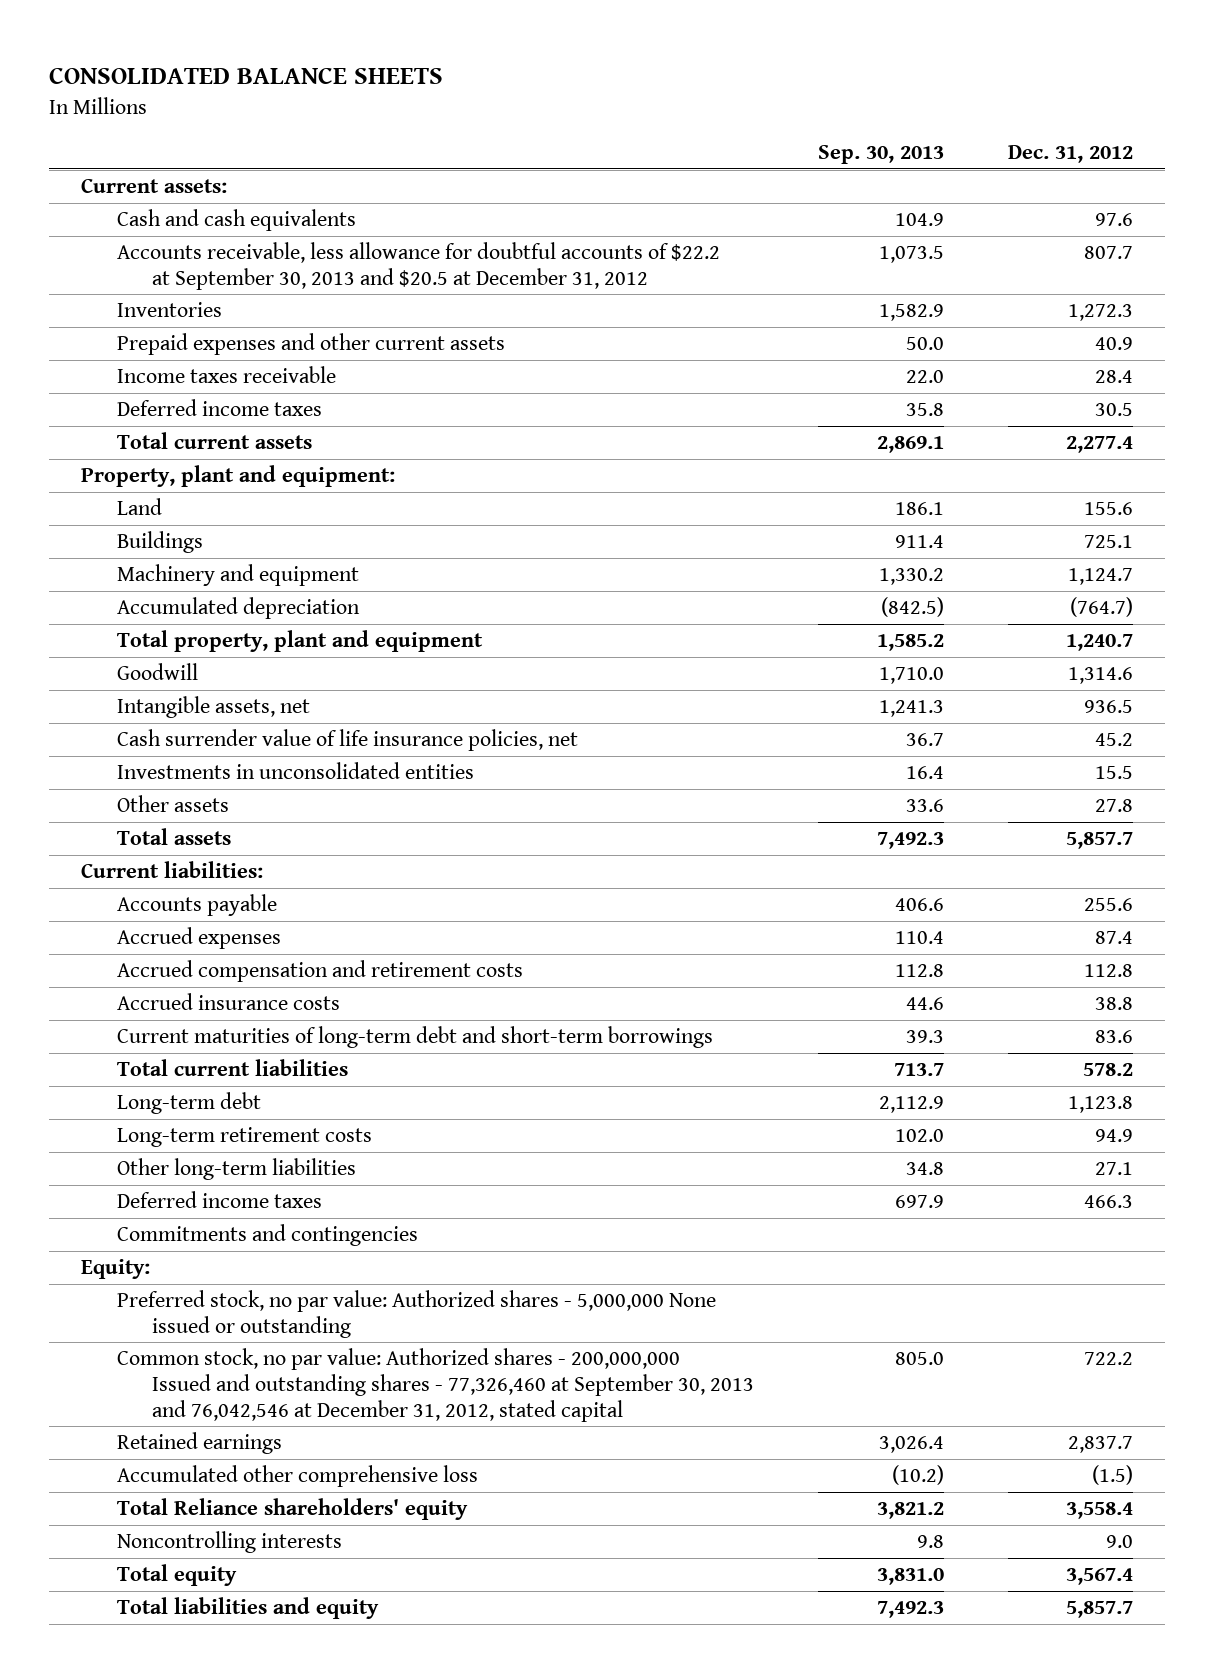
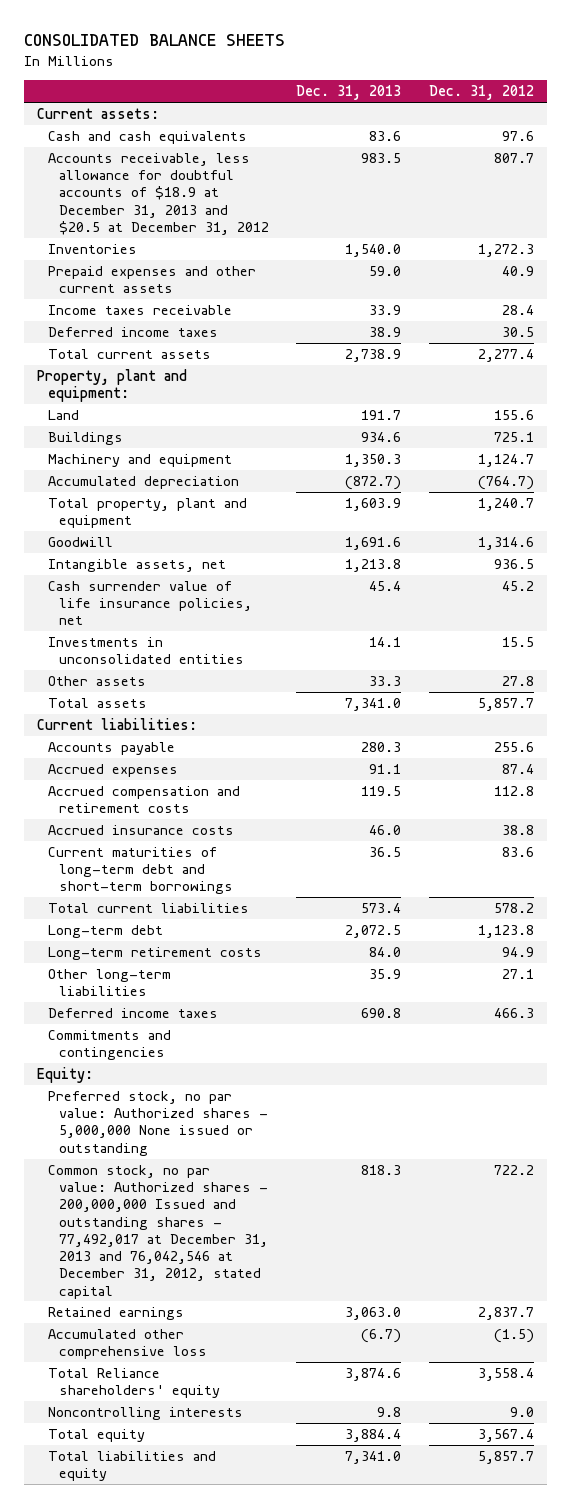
[818,145,945,165] Sep. 30, 2013 -> none
none -> [296,85,402,101] Dec. 31, 2013
[116,242,720,290] Accounts receivable, less allowance for doubtful accounts of $22.2 at September 30, 2013 and $20.5 at December 31, 2012 -> [47,153,269,235] Accounts receivable, less allowance for doubtful accounts of $18.9 at December 31, 2013 and $20.5 at December 31, 2012
[116,1348,755,1422] Common stock, no par value: Authorized shares - 200,000,000 Issued and outstanding shares - 77,326,460 at September 30, 2013 and 76,042,546 at December 31, 2012, stated capital -> [47,1165,268,1299] Common stock, no par value: Authorized shares - 200,000,000 Issued and outstanding shares - 77,492,017 at December 31, 2013 and 76,042,546 at December 31, 2012, stated capital

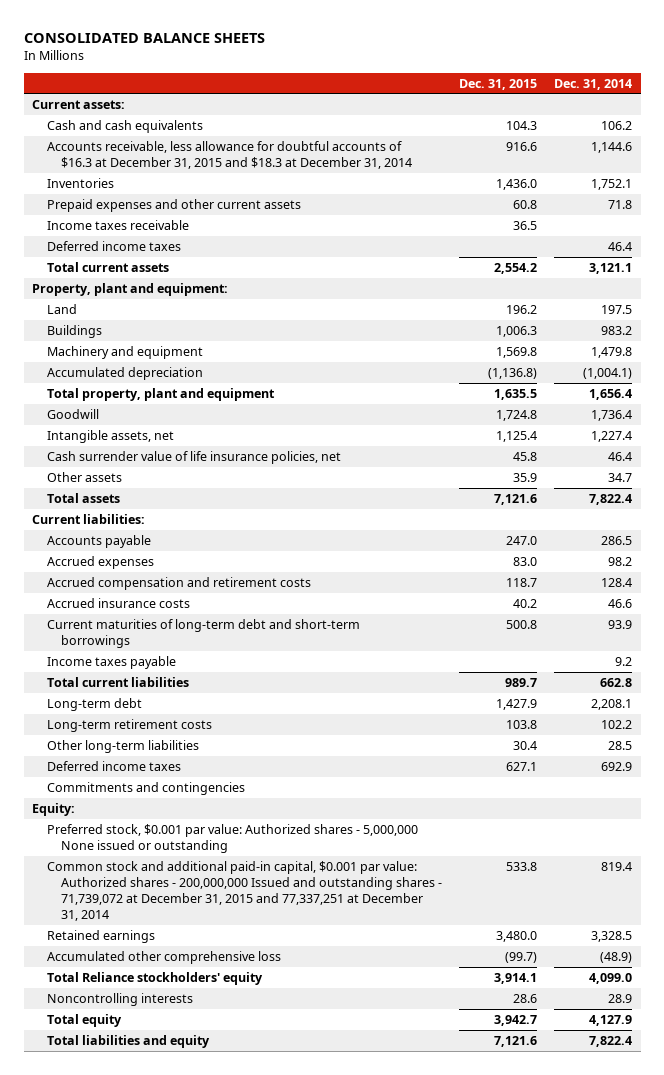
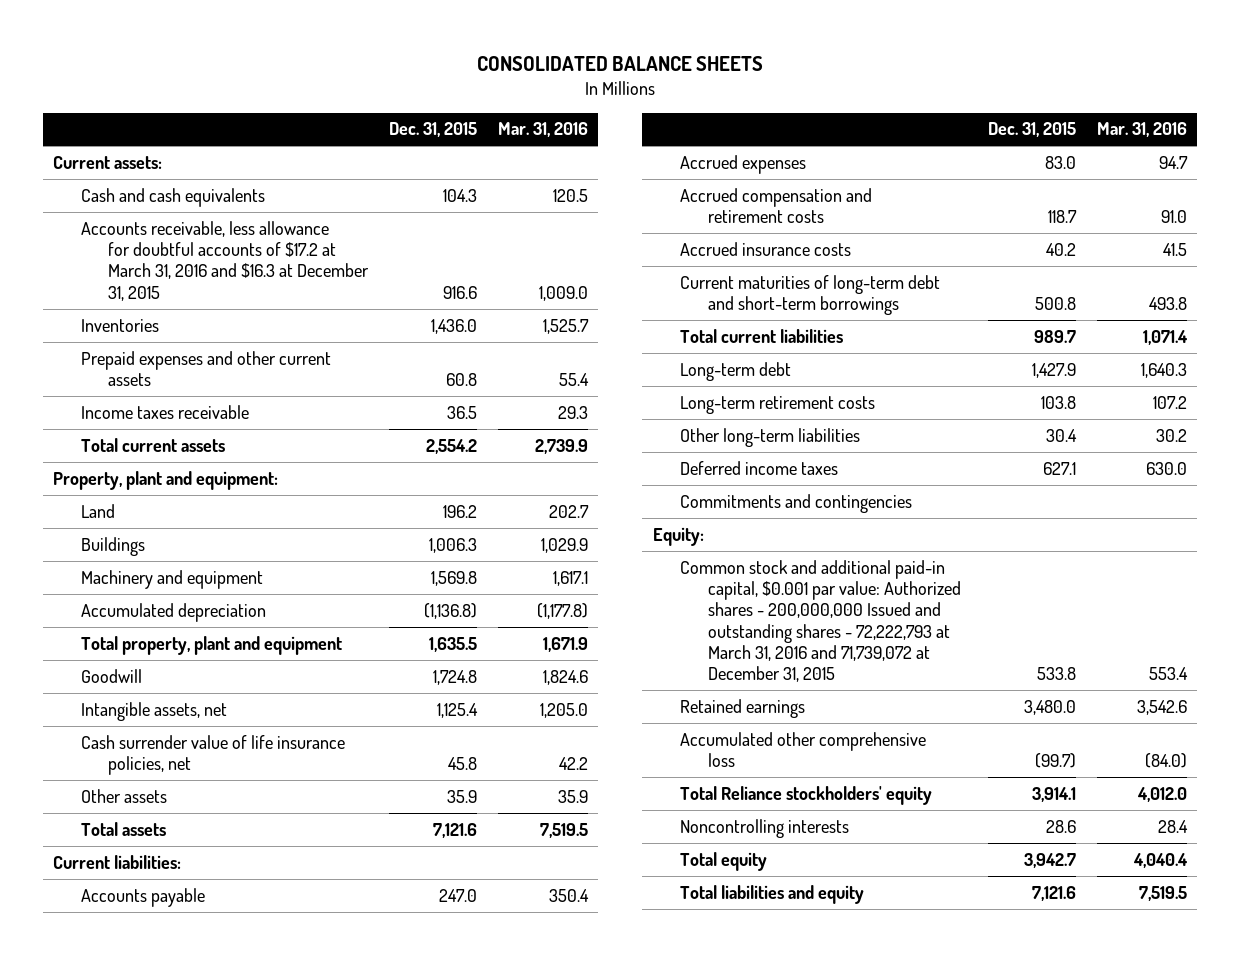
[554,78,633,90] Dec. 31, 2014 -> none
none -> [497,122,588,138] Mar. 31, 2016
[46,140,413,169] Accounts receivable, less allowance for doubtful accounts of $16.3 at December 31, 2015 and $18.3 at December 31, 2014 -> [80,220,370,301] Accounts receivable, less allowance for doubtful accounts of $17.2 at March 31, 2016 and $16.3 at December 31, 2015
[46,240,181,251] Deferred income taxes -> none
[46,655,176,669] Income taxes payable -> none
[46,823,418,853] Preferred stock, $0.001 par value: Authorized shares - 5,000,000 None issued or outstanding -> none
[46,860,443,922] Common stock and additional paid-in capital, $0.001 par value: Authorized shares - 200,000,000 Issued and outstanding shares - 71,739,072 at December 31, 2015 and 77,337,251 at December 31, 2014 -> [680,559,961,683] Common stock and additional paid-in capital, $0.001 par value: Authorized shares - 200,000,000 Issued and outstanding shares - 72,222,793 at March 31, 2016 and 71,739,072 at December 31, 2015

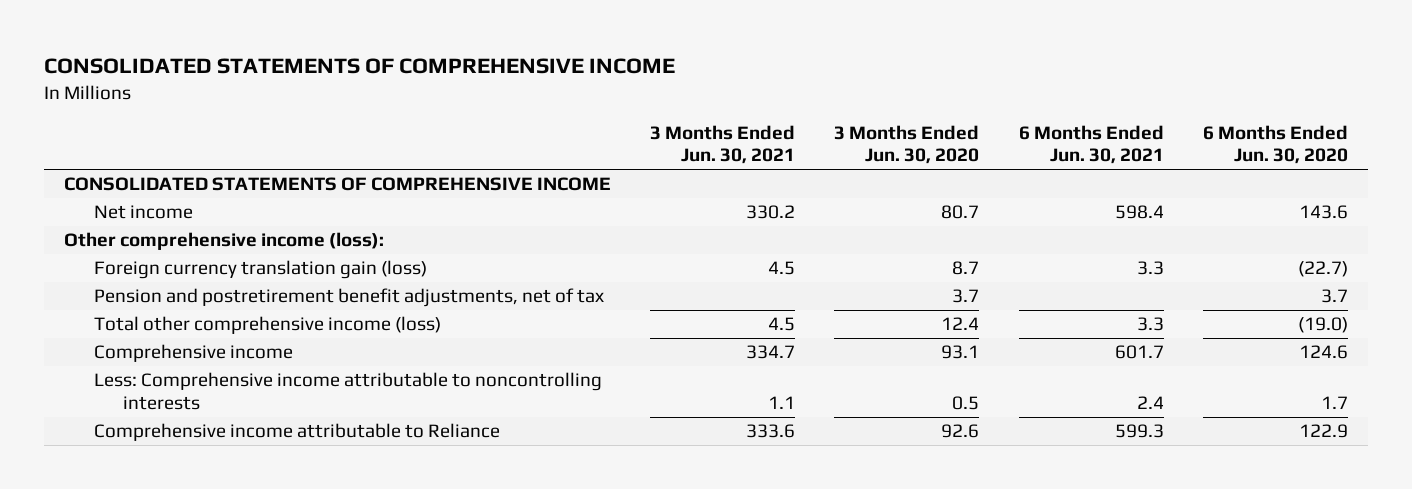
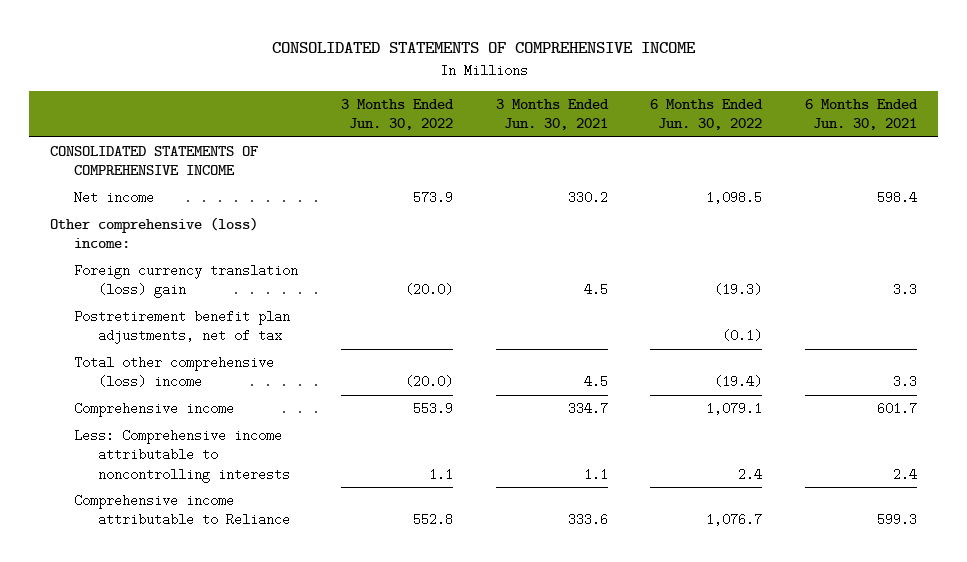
[834,124,980,165] 3 Months Ended Jun. 30, 2020 -> none
[1203,124,1349,165] 6 Months Ended Jun. 30, 2020 -> none
none -> [340,98,454,130] 3 Months Ended Jun. 30, 2022
none -> [650,98,764,130] 6 Months Ended Jun. 30, 2022
[63,232,384,251] Other comprehensive income (loss): -> [50,217,259,249] Other comprehensive (loss) income:
[93,260,427,280] Foreign currency translation gain (loss) -> [74,264,299,299] Foreign currency translation (loss) gain
[93,288,604,308] Pension and postretirement benefit adjustments, net of tax -> [74,310,291,345] Postretirement benefit plan adjustments, net of tax
[93,316,441,335] Total other comprehensive income (loss) -> [74,356,275,389] Total other comprehensive (loss) income

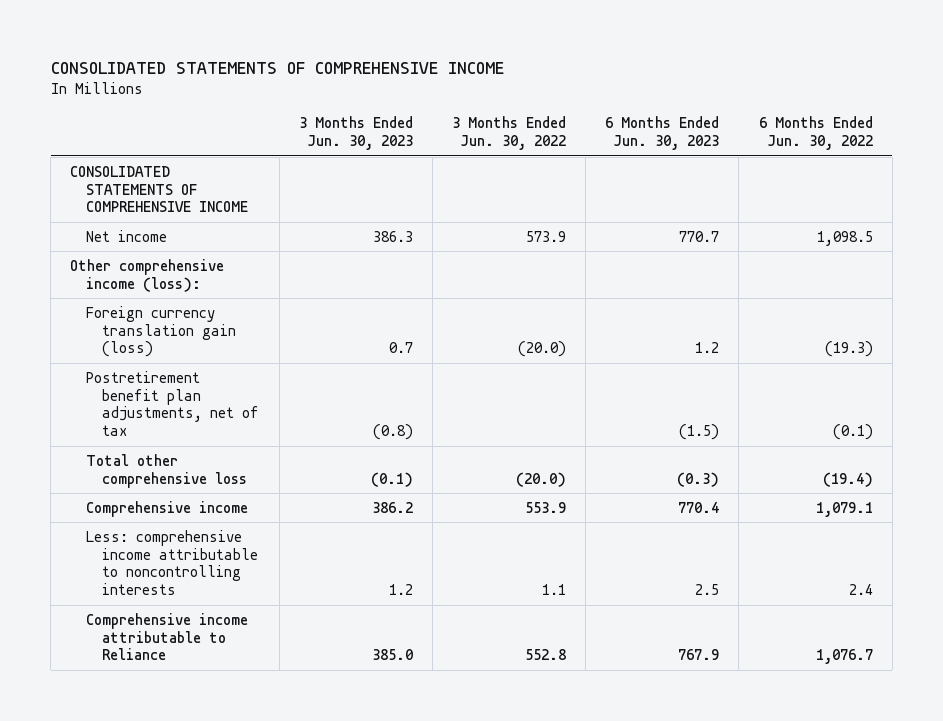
[495,98,609,130] 3 Months Ended Jun. 30, 2021 -> none
[805,98,919,130] 6 Months Ended Jun. 30, 2021 -> none
none -> [298,116,413,151] 3 Months Ended Jun. 30, 2023
none -> [605,116,720,151] 6 Months Ended Jun. 30, 2023
[50,217,259,249] Other comprehensive (loss) income: -> [70,258,225,292] Other comprehensive income (loss):
[74,264,299,299] Foreign currency translation (loss) gain -> [86,305,237,358] Foreign currency translation gain (loss)
[74,356,275,389] Total other comprehensive (loss) income -> [86,453,248,488] Total other comprehensive loss
[74,429,291,483] Less: Comprehensive income attributable to noncontrolling interests -> [86,529,259,596] Less: comprehensive income attributable to noncontrolling interests

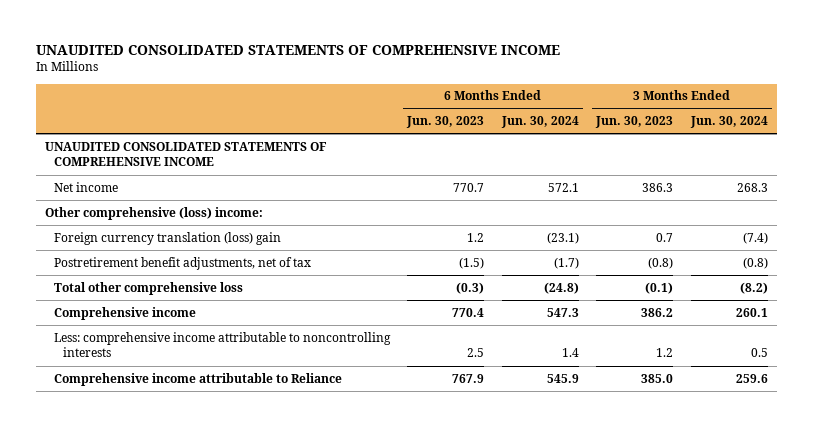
[50,61,504,74] CONSOLIDATED STATEMENTS OF COMPREHENSIVE INCOME -> [36,44,561,55] UNAUDITED CONSOLIDATED STATEMENTS OF COMPREHENSIVE INCOME
[452,116,567,151] 3 Months Ended Jun. 30, 2022 -> none
[758,116,873,151] 6 Months Ended Jun. 30, 2022 -> none
none -> [500,116,579,129] Jun. 30, 2024
none -> [689,116,768,129] Jun. 30, 2024
[70,165,249,213] CONSOLIDATED STATEMENTS OF COMPREHENSIVE INCOME -> [44,141,327,167] UNAUDITED CONSOLIDATED STATEMENTS OF COMPREHENSIVE INCOME
[70,258,225,292] Other comprehensive income (loss): -> [44,206,263,220] Other comprehensive (loss) income:
[86,305,237,358] Foreign currency translation gain (loss) -> [53,231,281,245] Foreign currency translation (loss) gain
[86,370,260,437] Postretirement benefit plan adjustments, net of tax -> [53,256,311,270] Postretirement benefit adjustments, net of tax

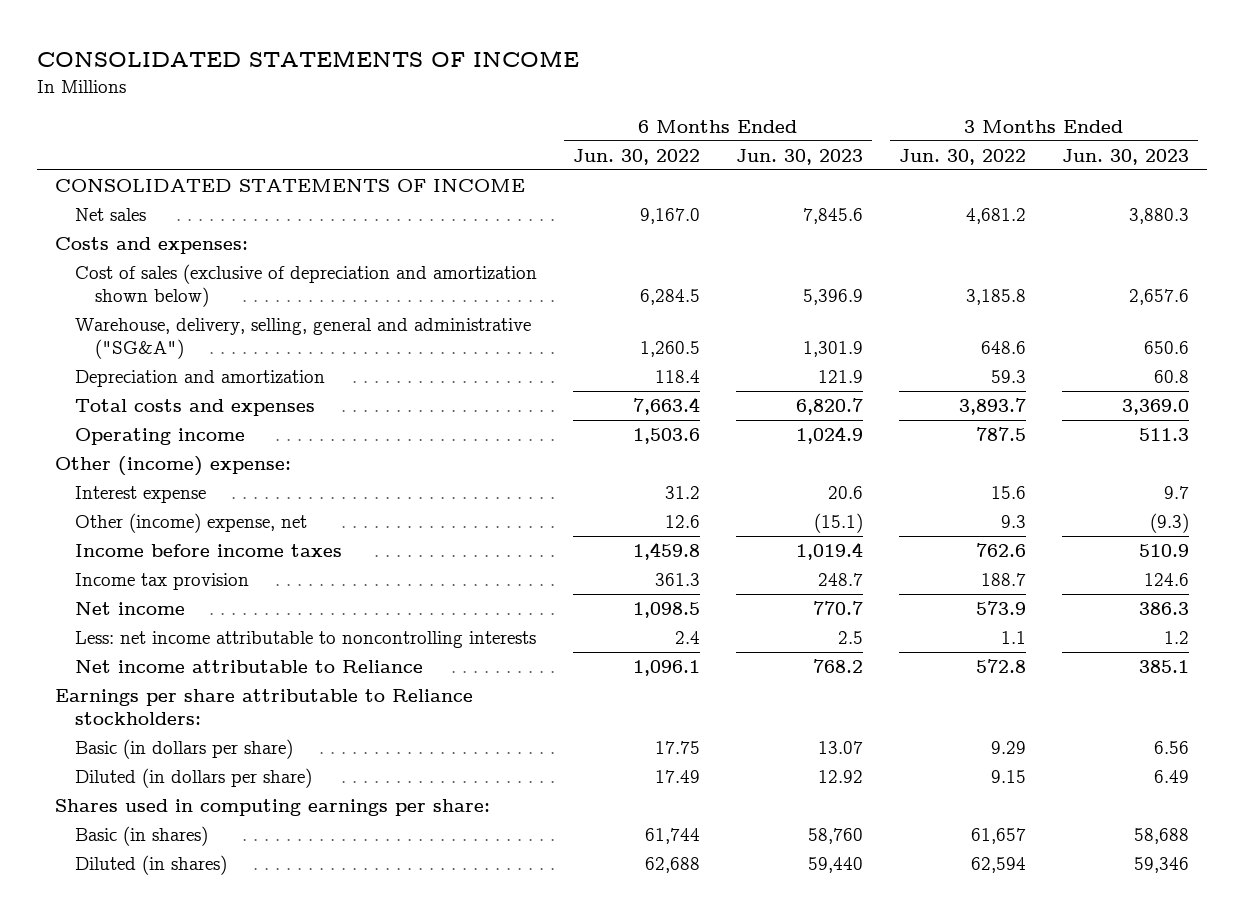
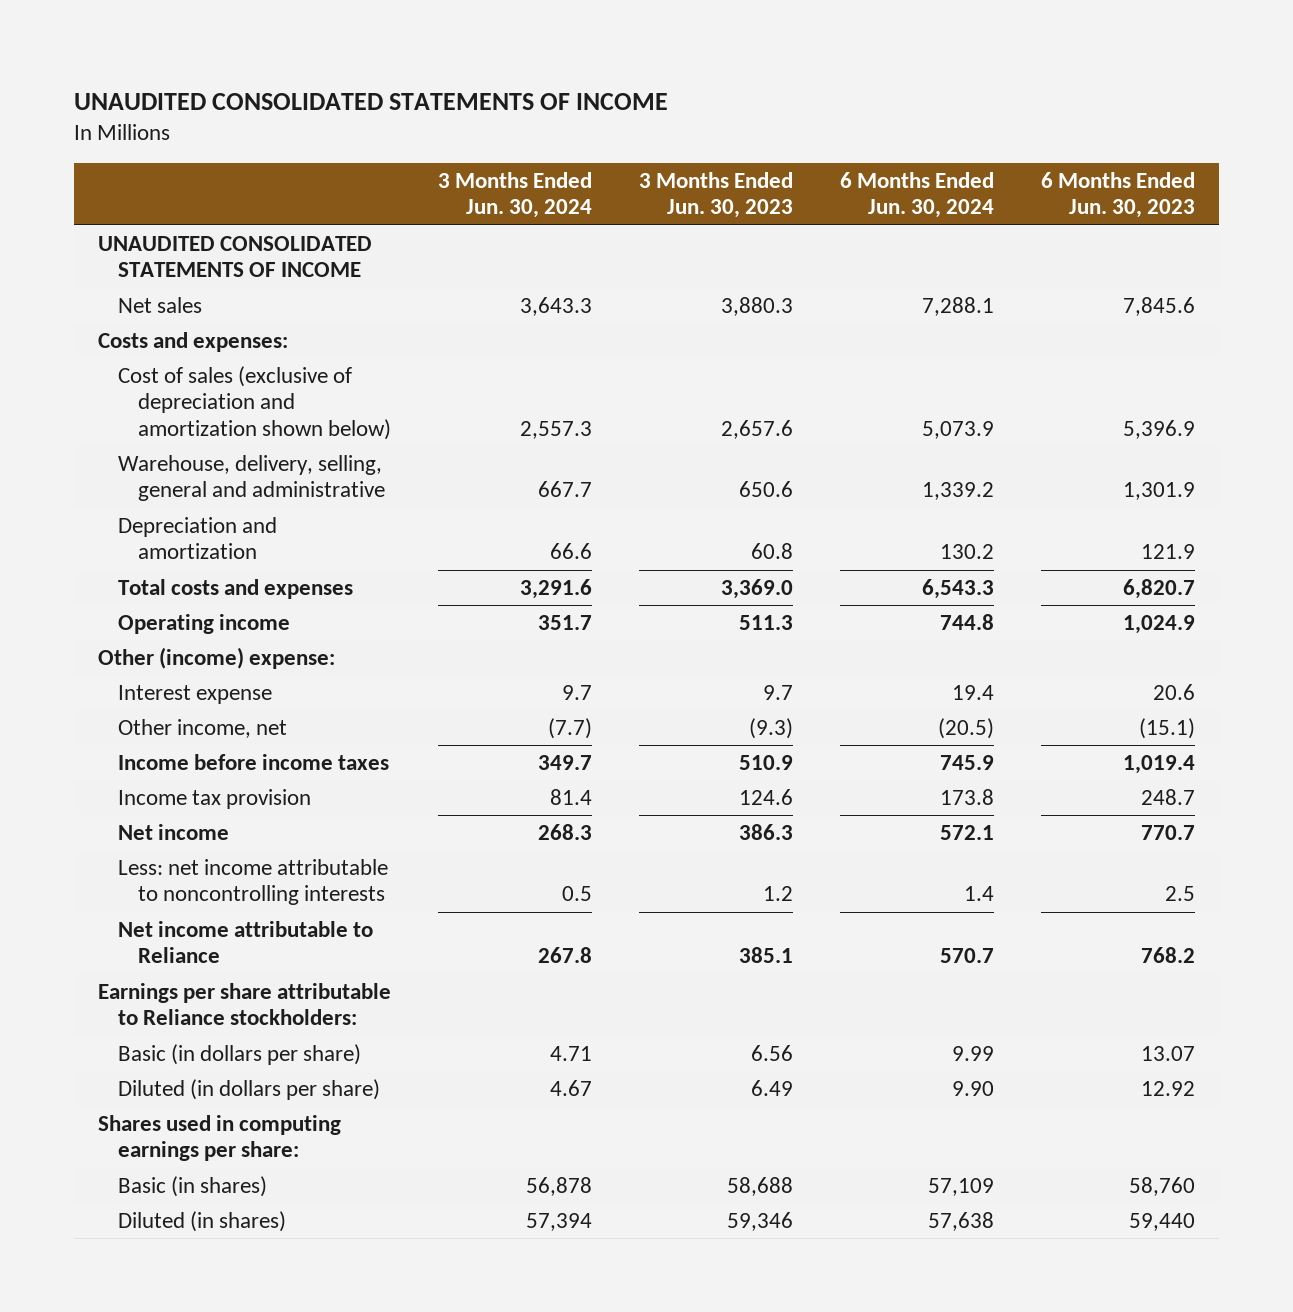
[37,49,580,67] CONSOLIDATED STATEMENTS OF INCOME -> [74,92,669,110] UNAUDITED CONSOLIDATED STATEMENTS OF INCOME
[573,148,701,165] Jun. 30, 2022 -> none
[898,148,1026,165] Jun. 30, 2022 -> none
none -> [437,172,592,219] 3 Months Ended Jun. 30, 2024
none -> [840,172,995,219] 6 Months Ended Jun. 30, 2024
[55,179,526,193] CONSOLIDATED STATEMENTS OF INCOME -> [97,236,372,278] UNAUDITED CONSOLIDATED STATEMENTS OF INCOME
[75,318,532,360] Warehouse, delivery, selling, general and administrative ("SG&A") -> [117,455,385,502] Warehouse, delivery, selling, general and administrative
[75,513,308,534] Other (income) expense, net -> [117,719,287,739] Other income, net

